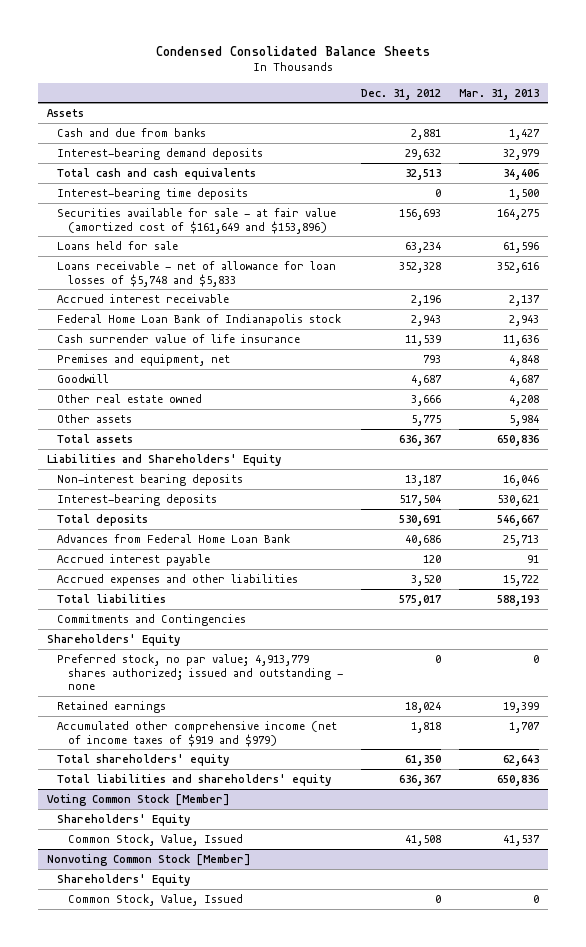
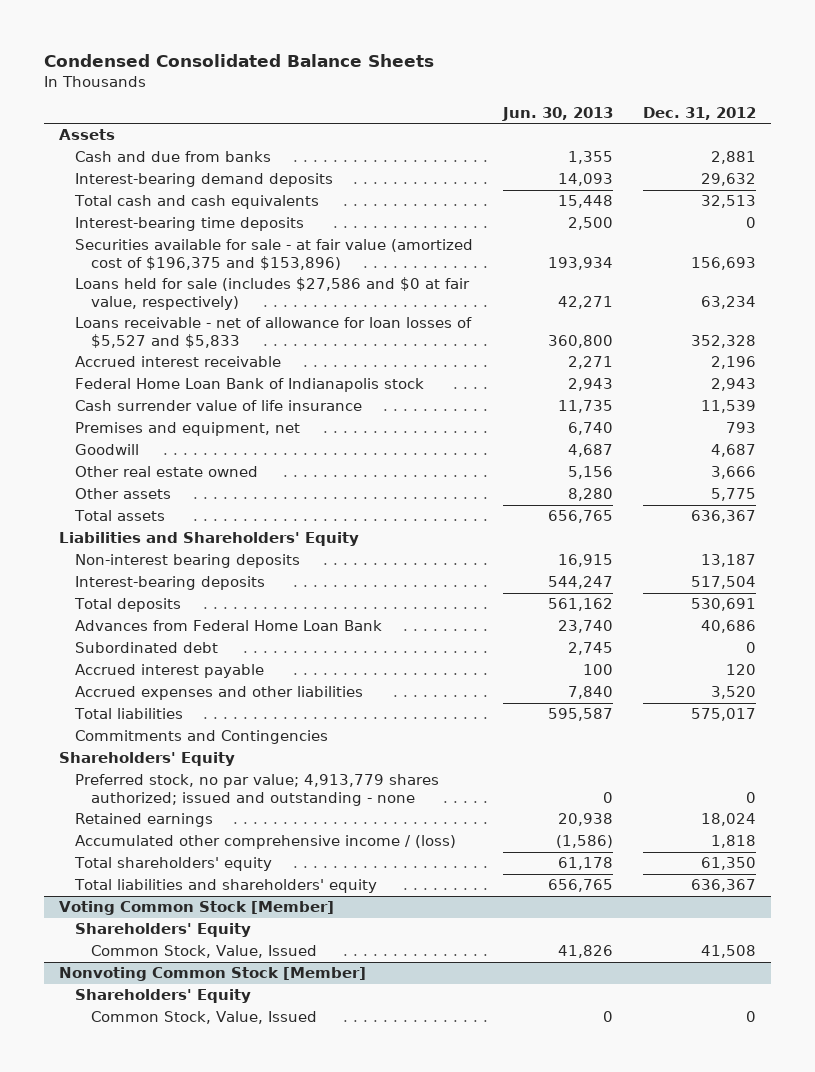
[458,88,539,100] Mar. 31, 2013 -> none
none -> [502,106,614,121] Jun. 30, 2013
[57,207,337,234] Securities available for sale - at fair value (amortized cost of $161,649 and $153,896) -> [74,239,473,270] Securities available for sale - at fair value (amortized cost of $196,375 and $153,896)
[57,240,179,250] Loans held for sale -> [74,277,470,310] Loans held for sale (includes $27,586 and $0 at fair value, respectively)
[57,260,337,287] Loans receivable - net of allowance for loan losses of $5,748 and $5,833 -> [74,317,472,348] Loans receivable - net of allowance for loan losses of $5,527 and $5,833
none -> [74,642,218,654] Subordinated debt
[57,720,338,747] Accumulated other comprehensive income (net of income taxes of $919 and $979) -> [74,835,456,850] Accumulated other comprehensive income / (loss)

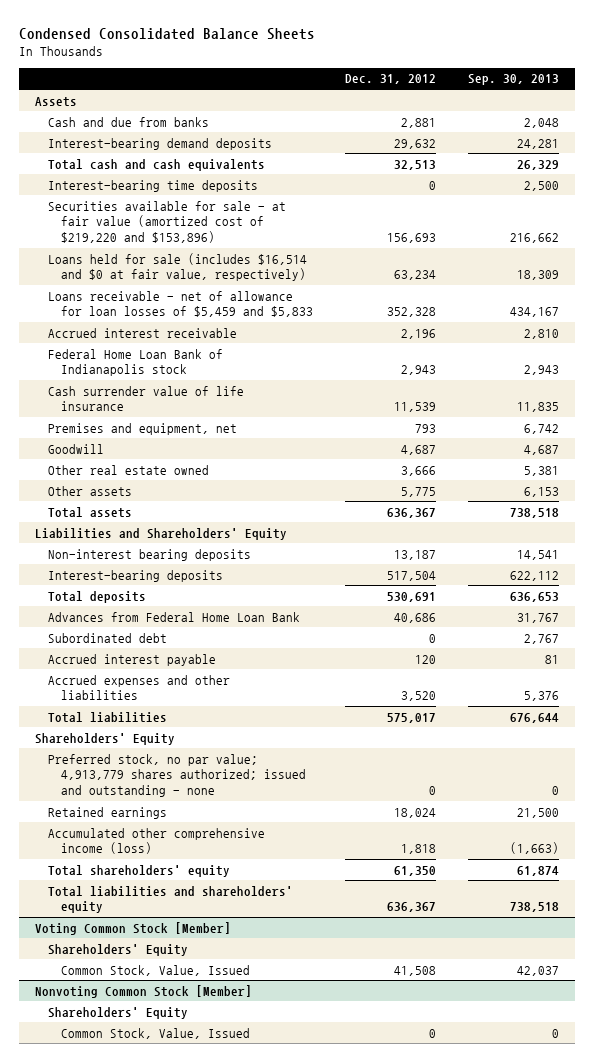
[502,106,614,121] Jun. 30, 2013 -> none
none -> [467,74,559,86] Sep. 30, 2013
[74,239,473,270] Securities available for sale - at fair value (amortized cost of $196,375 and $153,896) -> [47,200,286,244] Securities available for sale - at fair value (amortized cost of $219,220 and $153,896)
[74,277,470,310] Loans held for sale (includes $27,586 and $0 at fair value, respectively) -> [47,252,307,282] Loans held for sale (includes $16,514 and $0 at fair value, respectively)
[74,317,472,348] Loans receivable - net of allowance for loan losses of $5,527 and $5,833 -> [47,290,313,318] Loans receivable - net of allowance for loan losses of $5,459 and $5,833
[74,730,328,745] Commitments and Contingencies -> none
[74,835,456,850] Accumulated other comprehensive income / (loss) -> [47,827,265,855] Accumulated other comprehensive income (loss)

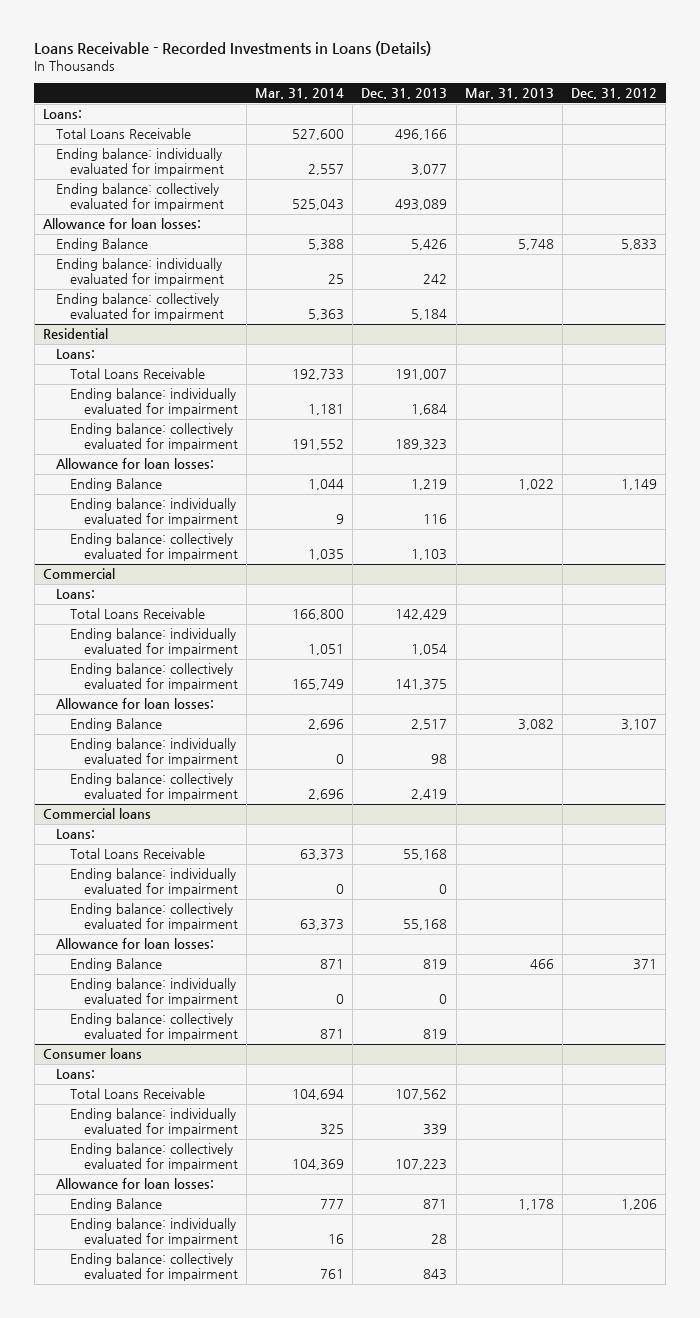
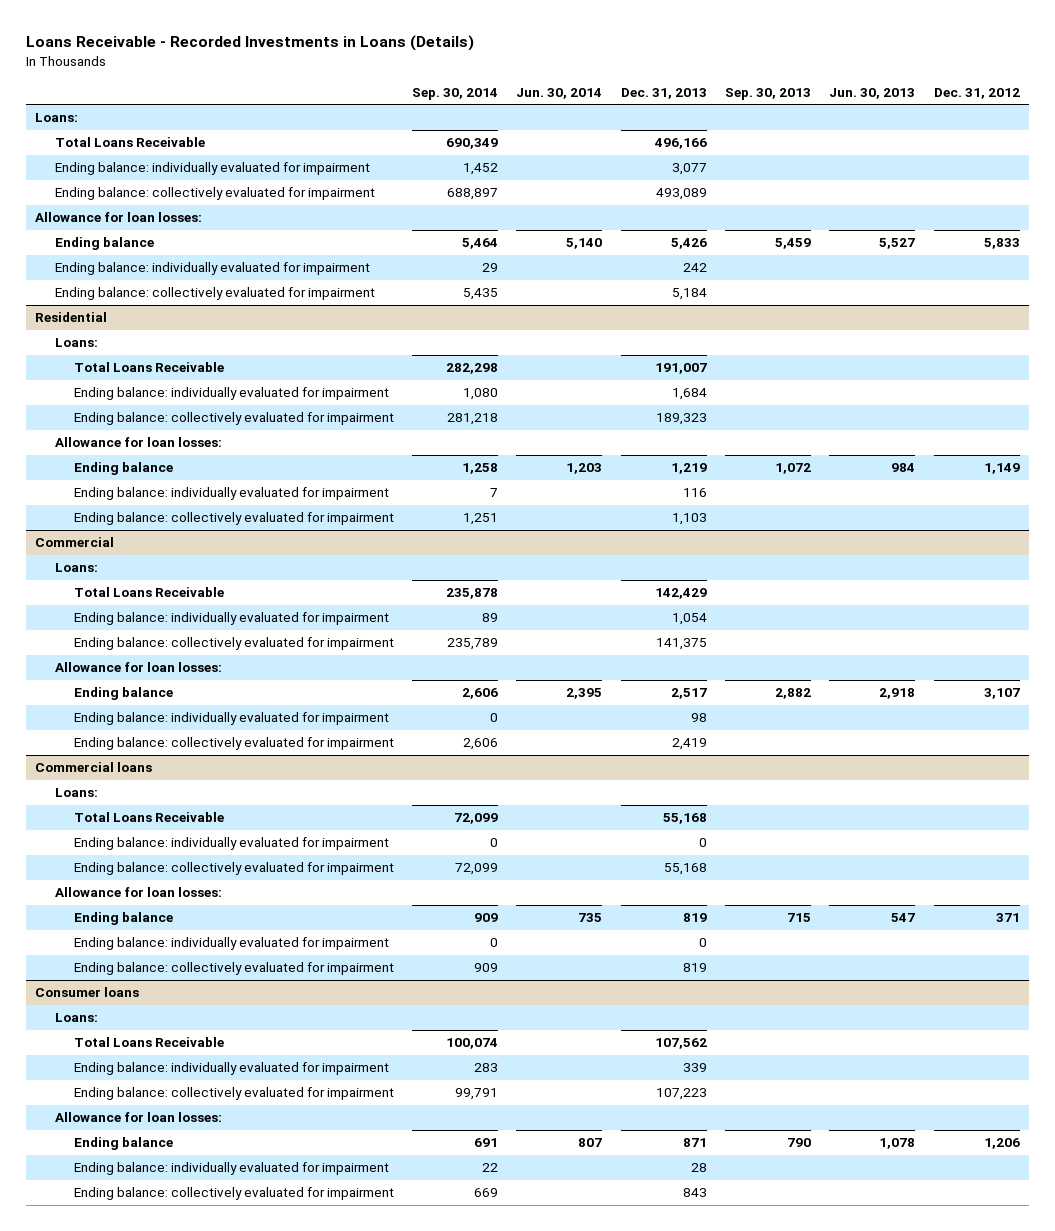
[255,88,345,100] Mar. 31, 2014 -> none
[464,88,554,100] Mar. 31, 2013 -> none
none -> [412,87,499,100] Sep. 30, 2014
none -> [516,87,603,99] Jun. 30, 2014
none -> [725,87,812,100] Sep. 30, 2013
none -> [829,87,916,99] Jun. 30, 2013
[56,238,149,252] Ending Balance -> [54,237,154,251] Ending balance
[70,478,163,492] Ending Balance -> [73,462,173,476] Ending balance
[70,718,163,732] Ending Balance -> [73,687,173,701] Ending balance
[70,958,163,972] Ending Balance -> [73,912,173,926] Ending balance
[70,1198,163,1212] Ending Balance -> [73,1137,173,1151] Ending balance

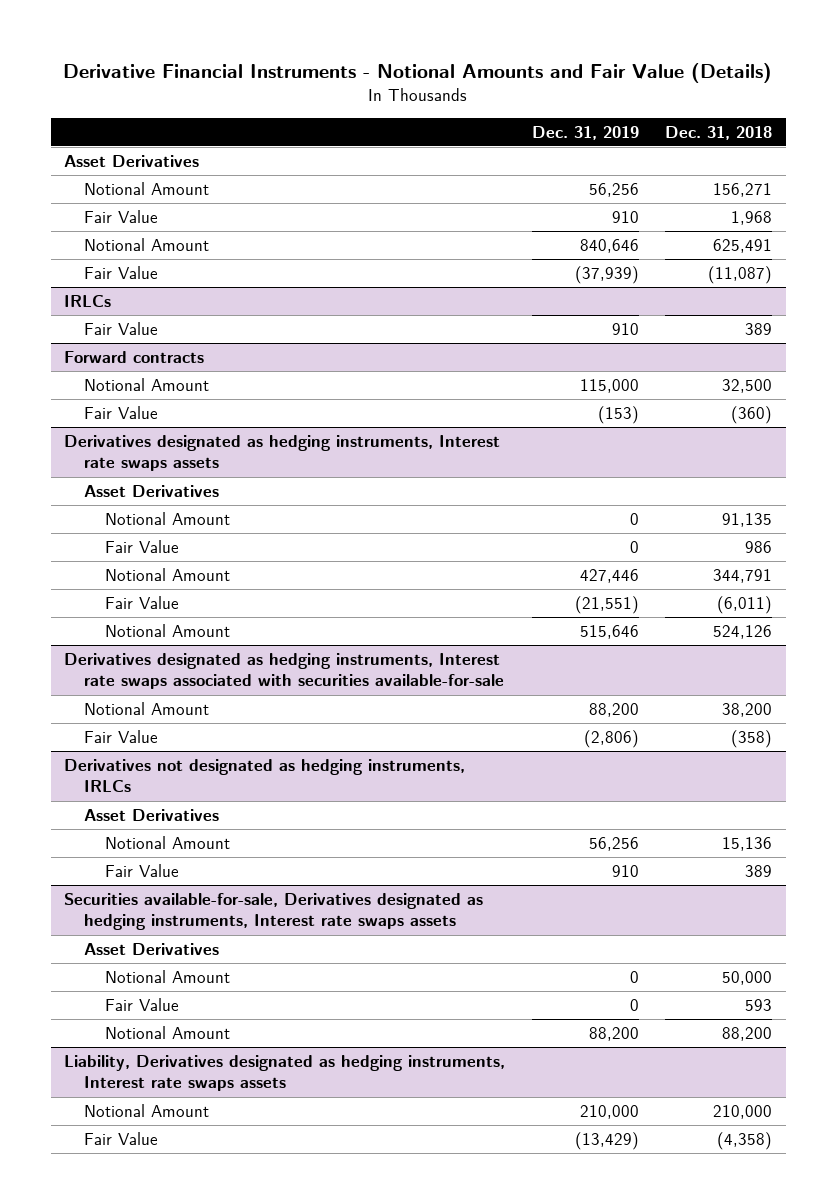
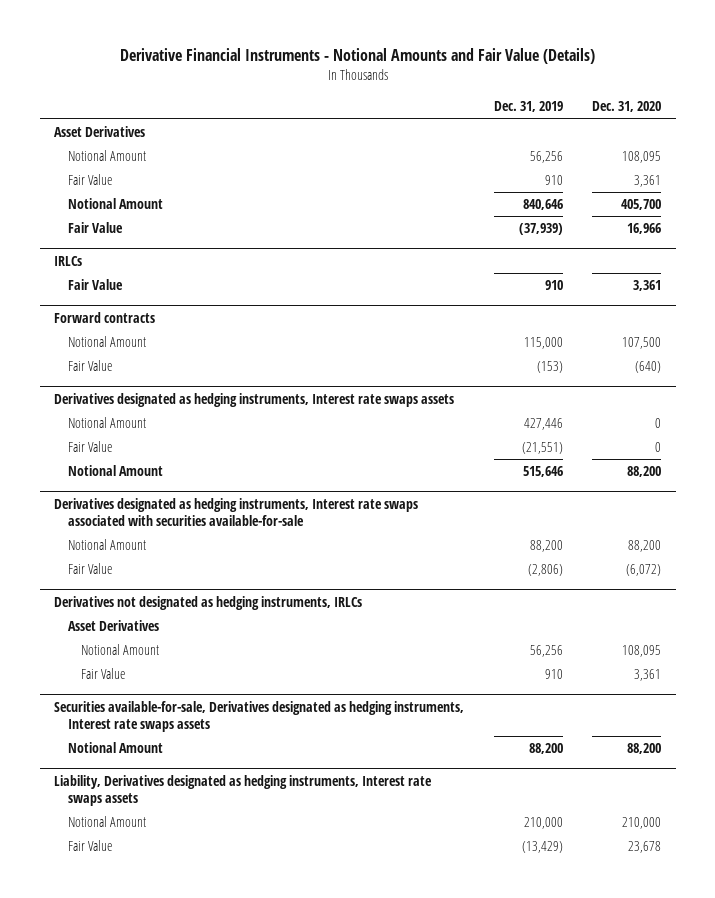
[665,125,773,140] Dec. 31, 2018 -> none
none -> [592,101,662,113] Dec. 31, 2020
[84,485,220,498] Asset Derivatives -> none
[104,512,230,526] Notional Amount -> none
[104,540,179,554] Fair Value -> none
[84,943,220,956] Asset Derivatives -> none
[104,970,230,984] Notional Amount -> none
[104,998,179,1012] Fair Value -> none

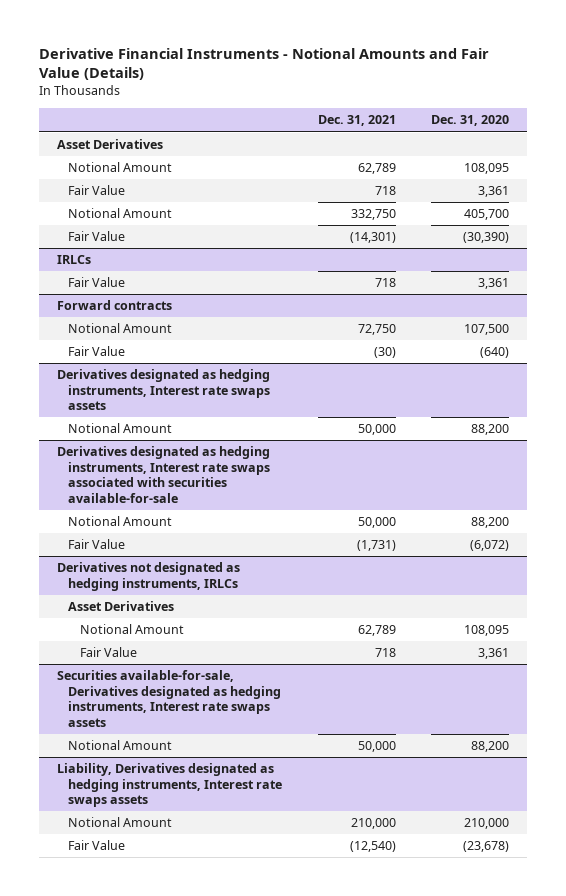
[493,101,563,113] Dec. 31, 2019 -> none
none -> [317,115,396,127] Dec. 31, 2021
[627,223,662,235] 16,966 -> [463,232,510,244] (30,390)
[67,417,146,429] Notional Amount -> none
[67,441,112,453] Fair Value -> none
[628,841,662,854] 23,678 -> [463,841,510,853] (23,678)

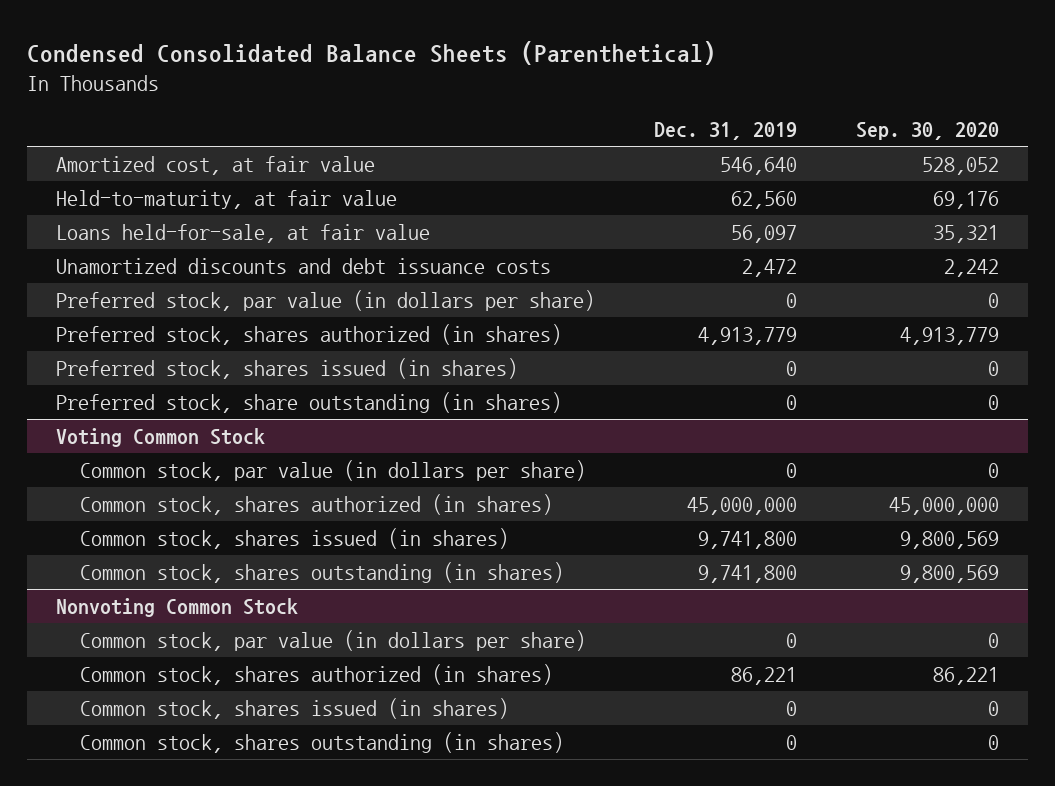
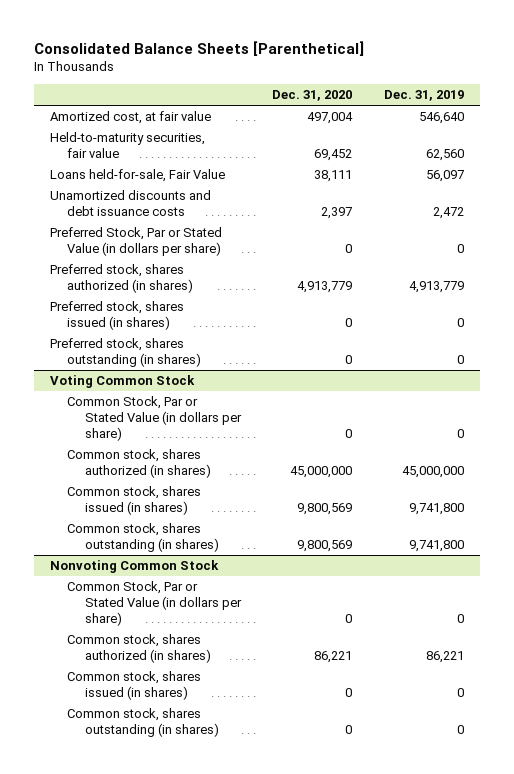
[27,40,717,65] Condensed Consolidated Balance Sheets (Parenthetical) -> [34,41,365,57] Consolidated Balance Sheets [Parenthetical]
[855,122,999,141] Sep. 30, 2020 -> none
none -> [272,90,353,102] Dec. 31, 2020
[56,190,398,210] Held-to-maturity, at fair value -> [49,132,205,159] Held-to-maturity securities, fair value
[56,224,431,244] Loans held-for-sale, at fair value -> [49,169,225,183] Loans held-for-sale, Fair Value
[56,290,596,312] Preferred stock, par value (in dollars per share) -> [49,227,222,257] Preferred Stock, Par or Stated Value (in dollars per share)
[56,392,563,414] Preferred stock, share outstanding (in shares) -> [49,338,202,368] Preferred stock, shares outstanding (in shares)
[80,460,587,482] Common stock, par value (in dollars per share) -> [67,396,242,442] Common Stock, Par or Stated Value (in dollars per share)
[80,630,587,652] Common stock, par value (in dollars per share) -> [67,581,242,627] Common Stock, Par or Stated Value (in dollars per share)

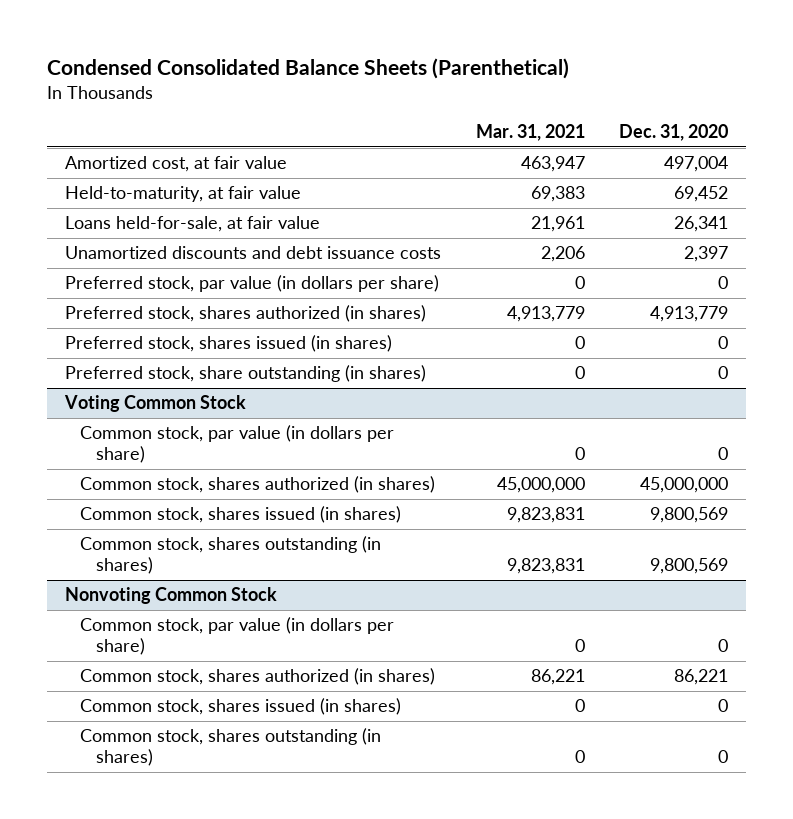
[34,41,365,57] Consolidated Balance Sheets [Parenthetical] -> [47,58,570,80] Condensed Consolidated Balance Sheets (Parenthetical)
[384,90,465,102] Dec. 31, 2019 -> none
none -> [475,124,585,142] Mar. 31, 2021
[49,132,205,159] Held-to-maturity securities, fair value -> [64,186,301,203] Held-to-maturity, at fair value
[49,169,225,183] Loans held-for-sale, Fair Value -> [64,216,320,233] Loans held-for-sale, at fair value
[314,170,353,183] 38,111 -> [674,216,729,233] 26,341
[49,227,222,257] Preferred Stock, Par or Stated Value (in dollars per share) -> [64,275,439,293] Preferred stock, par value (in dollars per share)
[49,338,202,368] Preferred stock, shares outstanding (in shares) -> [64,365,426,383] Preferred stock, share outstanding (in shares)
[67,396,242,442] Common Stock, Par or Stated Value (in dollars per share) -> [80,425,395,464] Common stock, par value (in dollars per share)
[67,581,242,627] Common Stock, Par or Stated Value (in dollars per share) -> [80,617,395,656] Common stock, par value (in dollars per share)

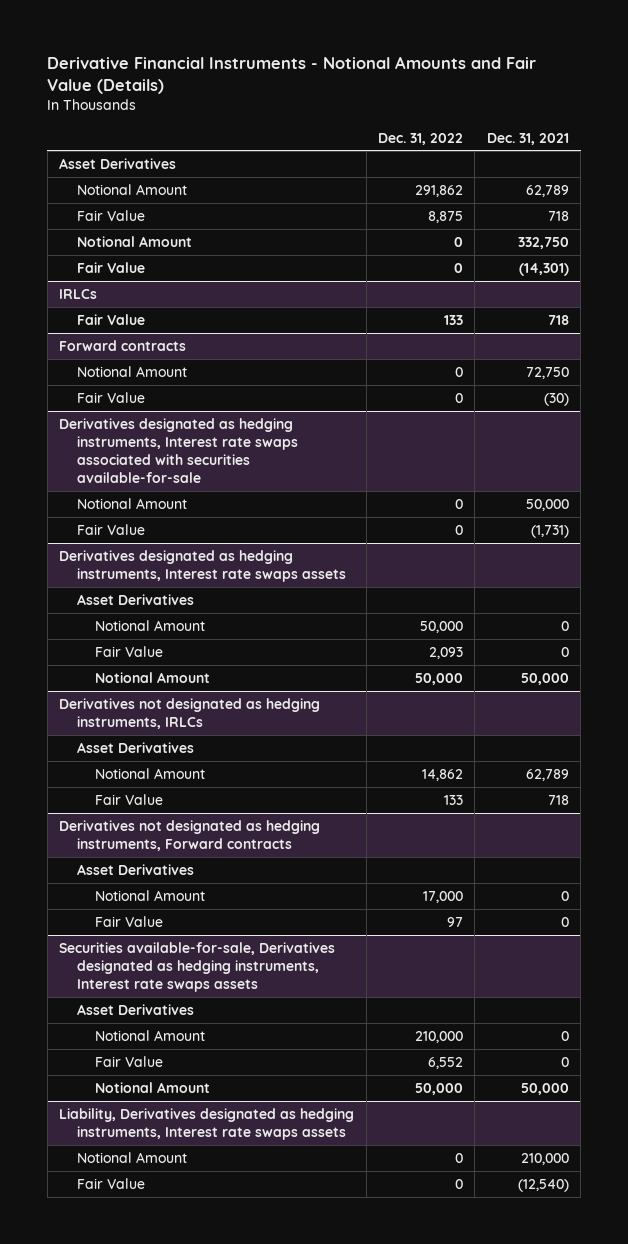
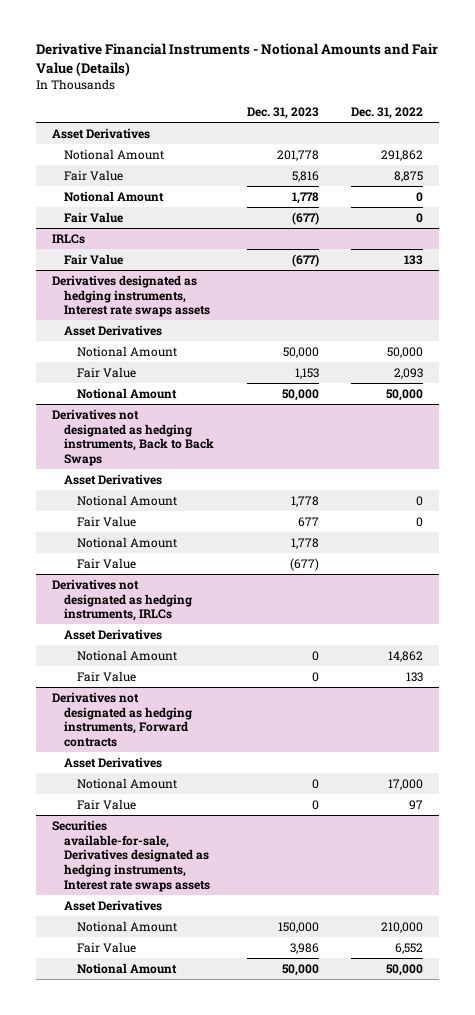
[486,132,569,145] Dec. 31, 2021 -> none
none -> [246,106,319,119] Dec. 31, 2023
[59,339,187,351] Forward contracts -> none
[76,365,187,377] Notional Amount -> none
[76,391,145,403] Fair Value -> none
[59,417,298,483] Derivatives designated as hedging instruments, Interest rate swaps associated with securities available-for-sale -> none
[76,497,187,509] Notional Amount -> none
[76,523,145,535] Fair Value -> none
none -> [52,408,215,466] Derivatives not designated as hedging instruments, Back to Back Swaps
none -> [64,473,163,485] Asset Derivatives
none -> [76,494,177,506] Notional Amount
none -> [76,515,136,527] Fair Value
none -> [76,536,177,548] Notional Amount
none -> [76,557,136,569] Fair Value
[59,1107,355,1140] Liability, Derivatives designated as hedging instruments, Interest rate swaps assets -> none
[76,1151,187,1163] Notional Amount -> none
[76,1177,145,1189] Fair Value -> none

